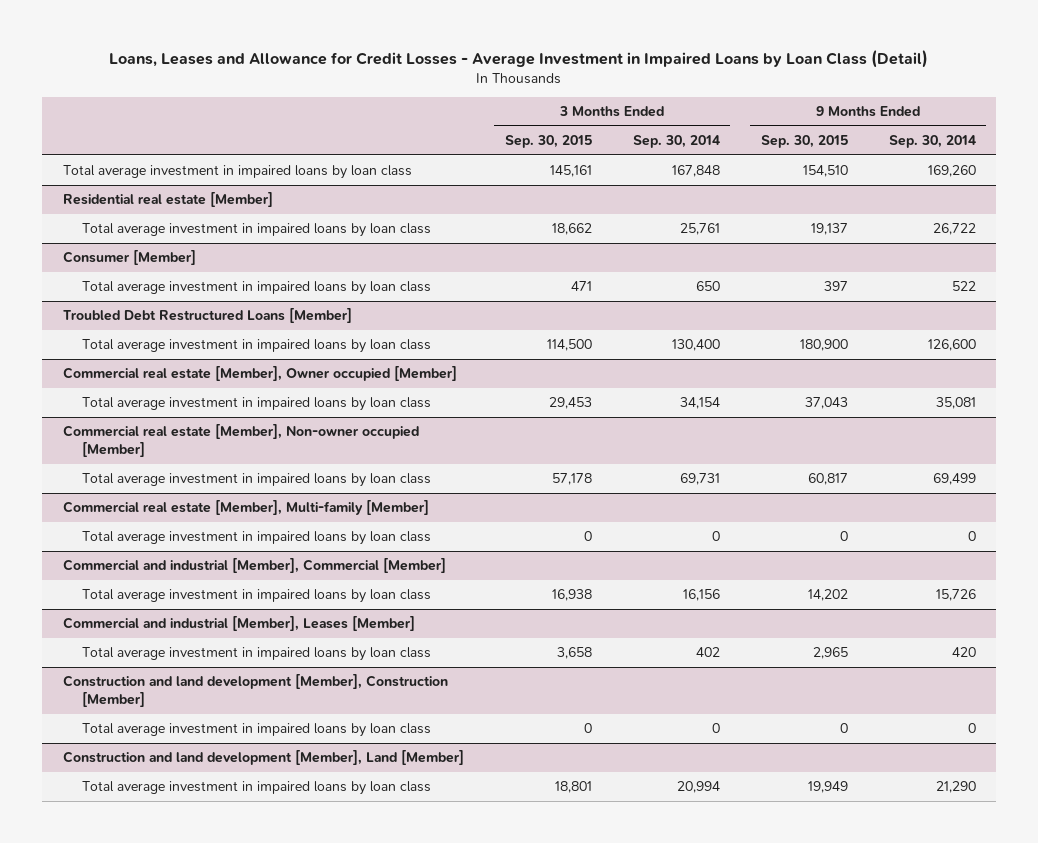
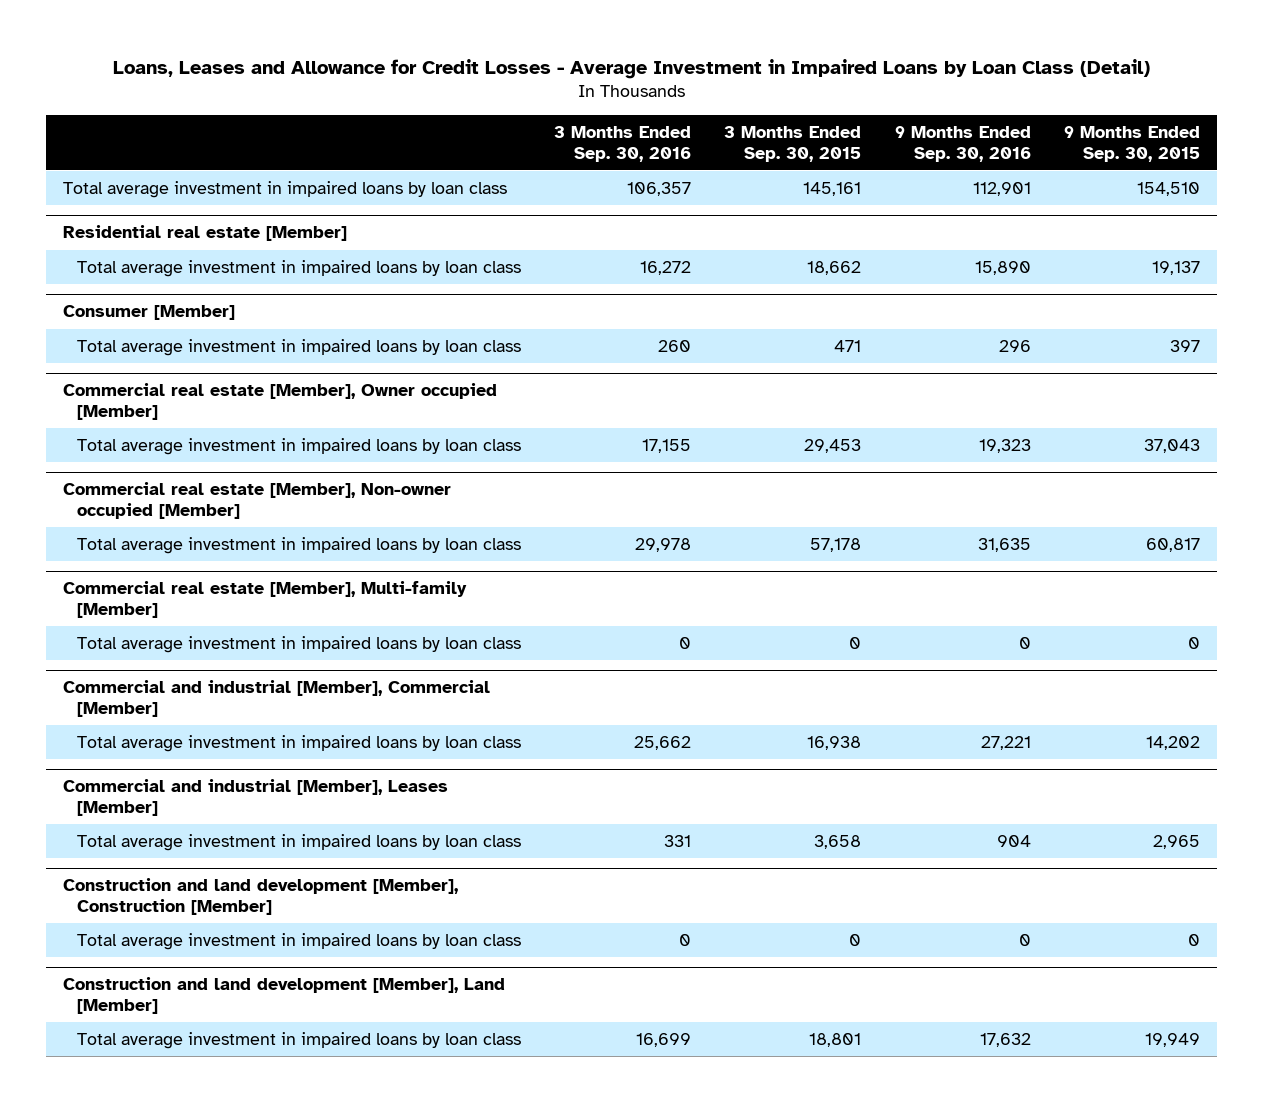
[632,135,720,149] Sep. 30, 2014 -> none
[888,135,976,149] Sep. 30, 2014 -> none
none -> [553,126,691,162] 3 Months Ended Sep. 30, 2016
none -> [894,126,1031,162] 9 Months Ended Sep. 30, 2016
[62,308,352,324] Troubled Debt Restructured Loans [Member] -> none
[82,339,432,354] Total average investment in impaired loans by loan class -> none

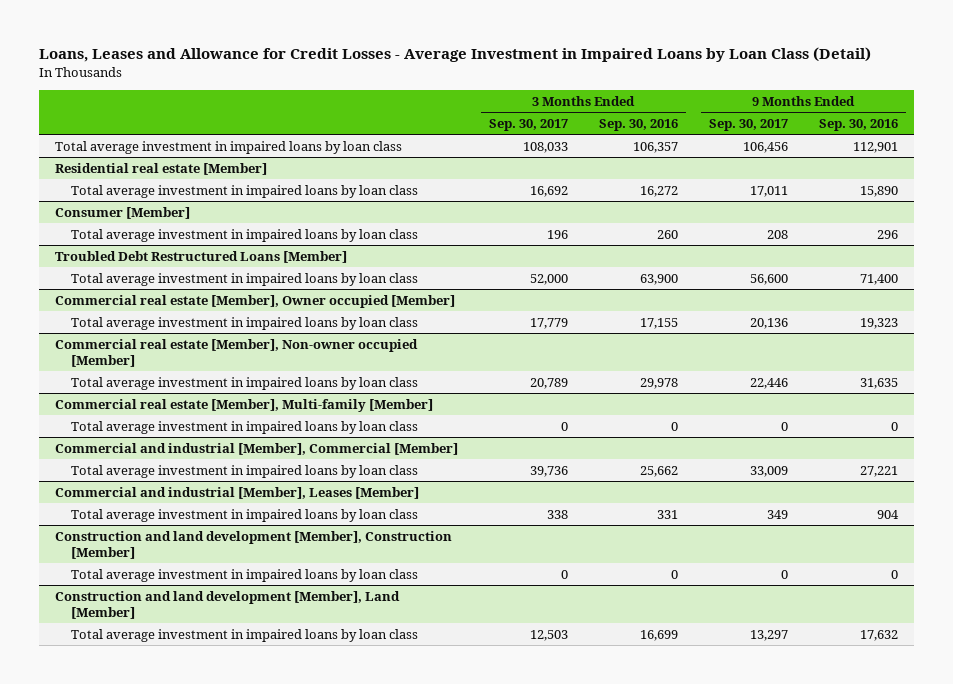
[724,126,862,162] 3 Months Ended Sep. 30, 2015 -> none
[1063,126,1200,162] 9 Months Ended Sep. 30, 2015 -> none
none -> [488,118,568,131] Sep. 30, 2017
none -> [708,118,788,131] Sep. 30, 2017
none -> [54,250,347,263] Troubled Debt Restructured Loans [Member]
none -> [70,272,418,286] Total average investment in impaired loans by loan class

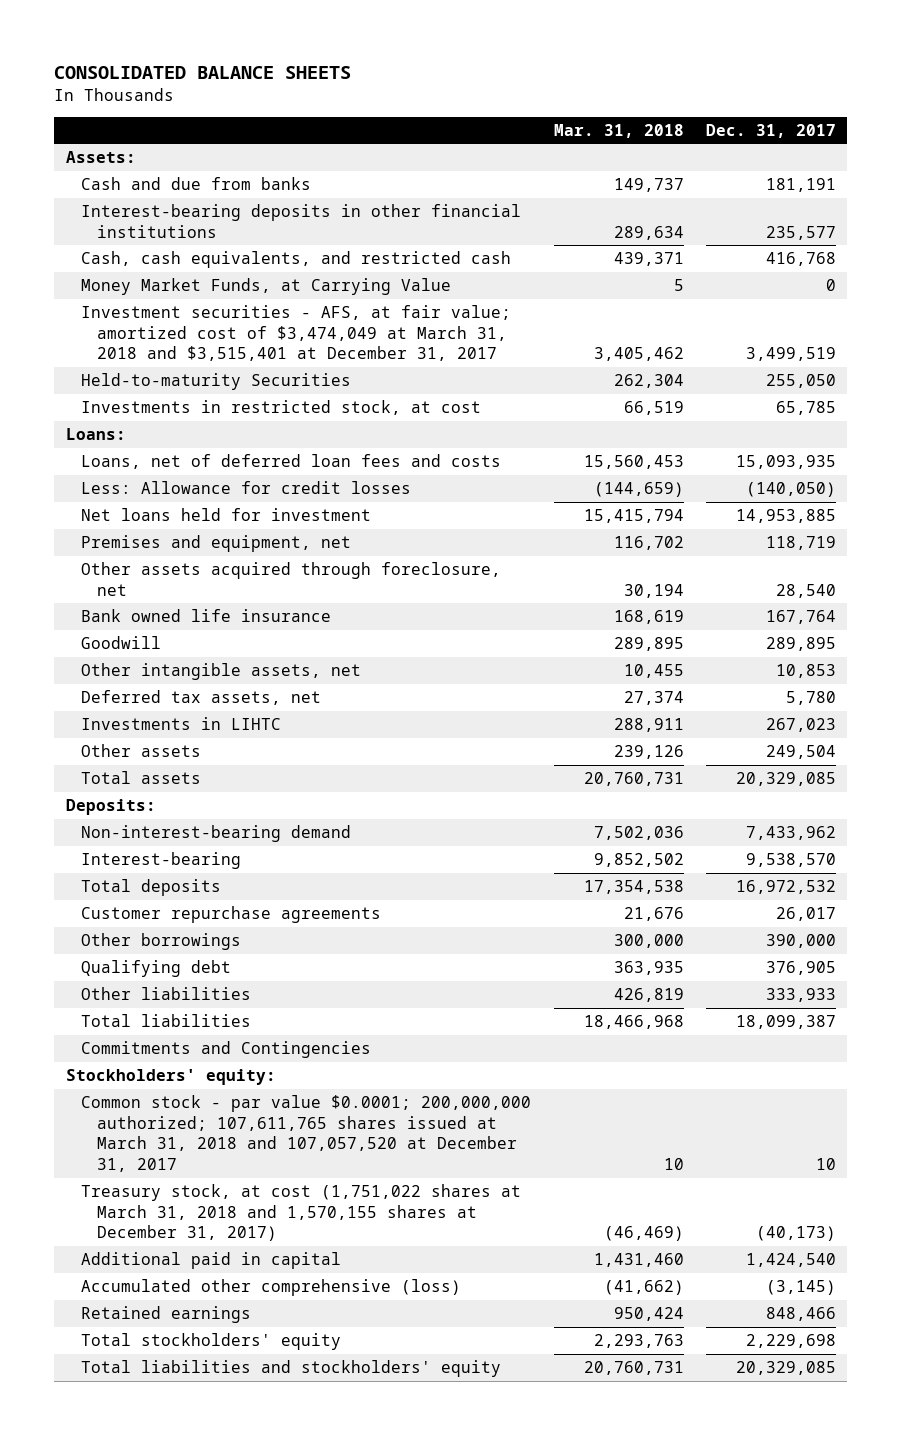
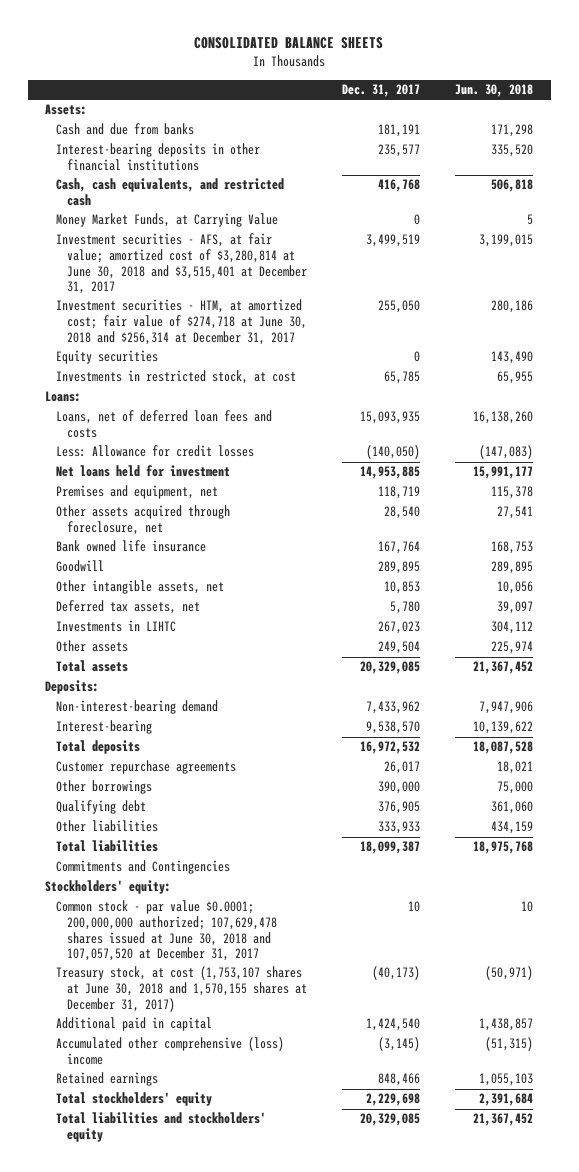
[553,123,684,138] Mar. 31, 2018 -> none
none -> [455,84,534,98] Jun. 30, 2018
[81,305,512,362] Investment securities - AFS, at fair value; amortized cost of $3,474,049 at March 31, 2018 and $3,515,401 at December 31, 2017 -> [56,233,307,295] Investment securities - AFS, at fair value; amortized cost of $3,280,814 at June 30, 2018 and $3,515,401 at December 31, 2017
[81,373,352,391] Held-to-maturity Securities -> [56,299,307,345] Investment securities - HTM, at amortized cost; fair value of $274,718 at June 30, 2018 and $256,314 at December 31, 2017
none -> [56,350,159,365] Equity securities
[81,1095,532,1172] Common stock - par value $0.0001; 200,000,000 authorized; 107,611,765 shares issued at March 31, 2018 and 107,057,520 at December 31, 2017 -> [56,900,277,962] Common stock - par value $0.0001; 200,000,000 authorized; 107,629,478 shares issued at June 30, 2018 and 107,057,520 at December 31, 2017
[81,1184,522,1242] Treasury stock, at cost (1,751,022 shares at March 31, 2018 and 1,570,155 shares at December 31, 2017) -> [56,966,307,1012] Treasury stock, at cost (1,753,107 shares at June 30, 2018 and 1,570,155 shares at December 31, 2017)
[81,1279,462,1297] Accumulated other comprehensive (loss) -> [56,1037,285,1066] Accumulated other comprehensive (loss) income

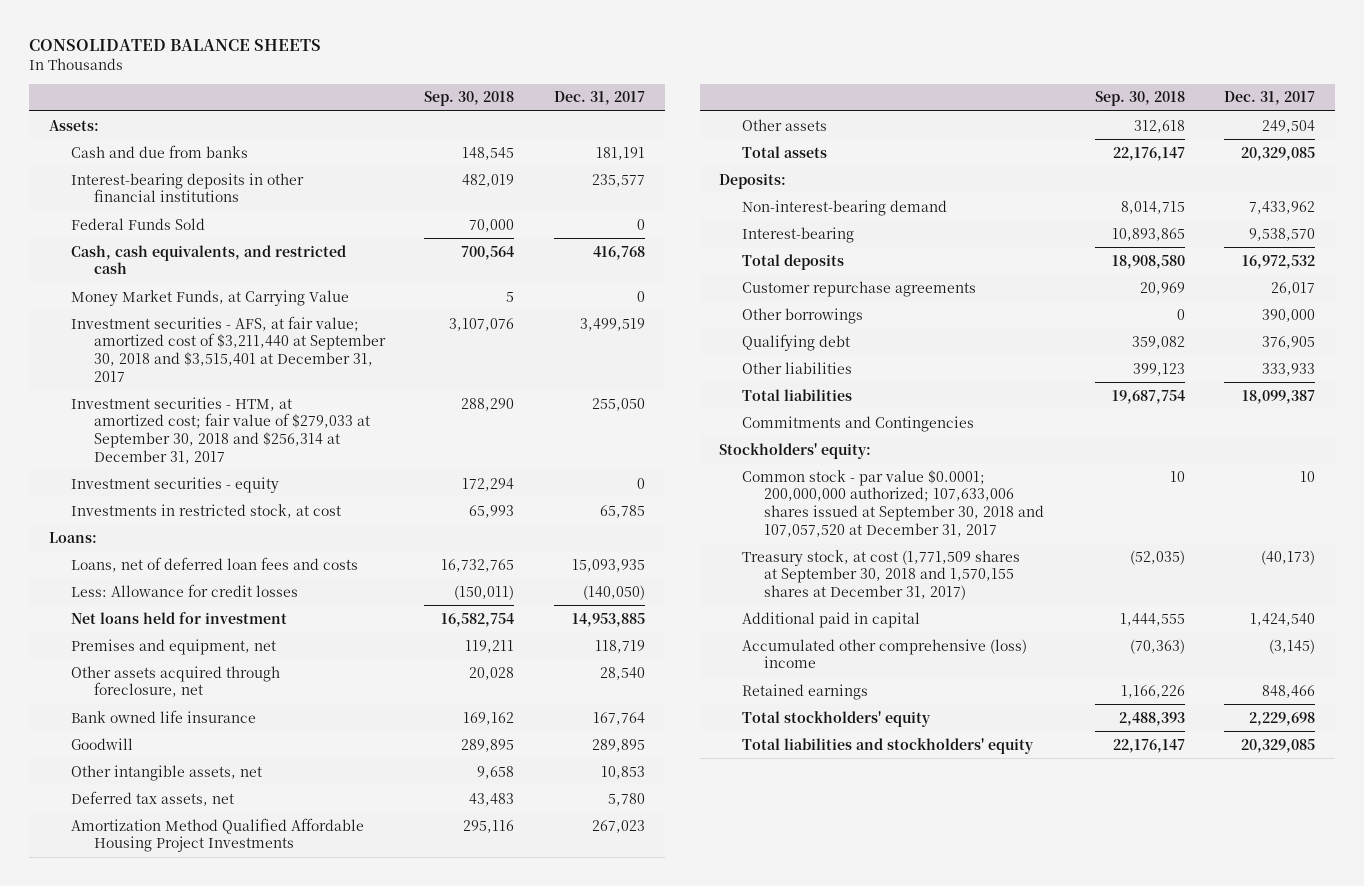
[455,84,534,98] Jun. 30, 2018 -> none
none -> [424,91,515,107] Sep. 30, 2018
none -> [71,217,206,230] Federal Funds Sold
[56,233,307,295] Investment securities - AFS, at fair value; amortized cost of $3,280,814 at June 30, 2018 and $3,515,401 at December 31, 2017 -> [71,315,386,382] Investment securities - AFS, at fair value; amortized cost of $3,211,440 at September 30, 2018 and $3,515,401 at December 31, 2017
[56,299,307,345] Investment securities - HTM, at amortized cost; fair value of $274,718 at June 30, 2018 and $256,314 at December 31, 2017 -> [71,396,370,464] Investment securities - HTM, at amortized cost; fair value of $279,033 at September 30, 2018 and $256,314 at December 31, 2017
[56,350,159,365] Equity securities -> [71,476,280,493] Investment securities - equity
[56,620,177,633] Investments in LIHTC -> [71,817,365,853] Amortization Method Qualified Affordable Housing Project Investments
[56,900,277,962] Common stock - par value $0.0001; 200,000,000 authorized; 107,629,478 shares issued at June 30, 2018 and 107,057,520 at December 31, 2017 -> [741,469,1045,537] Common stock - par value $0.0001; 200,000,000 authorized; 107,633,006 shares issued at September 30, 2018 and 107,057,520 at December 31, 2017
[56,966,307,1012] Treasury stock, at cost (1,753,107 shares at June 30, 2018 and 1,570,155 shares at December 31, 2017) -> [741,549,1020,600] Treasury stock, at cost (1,771,509 shares at September 30, 2018 and 1,570,155 shares at December 31, 2017)

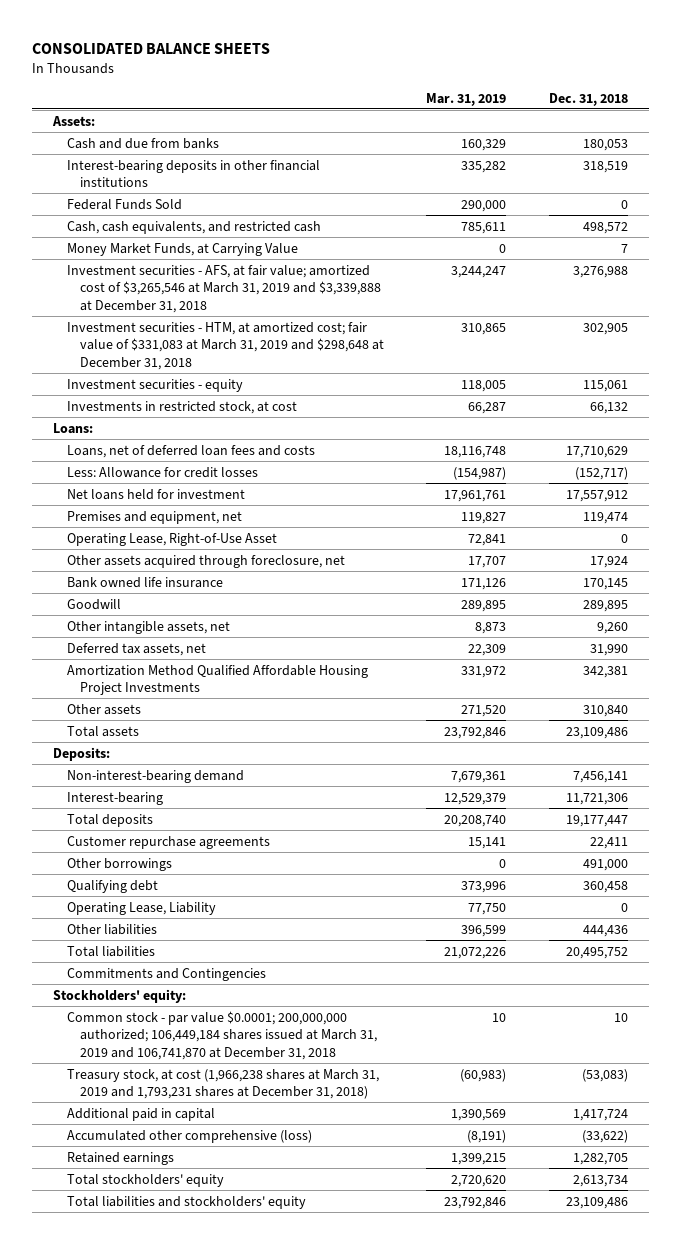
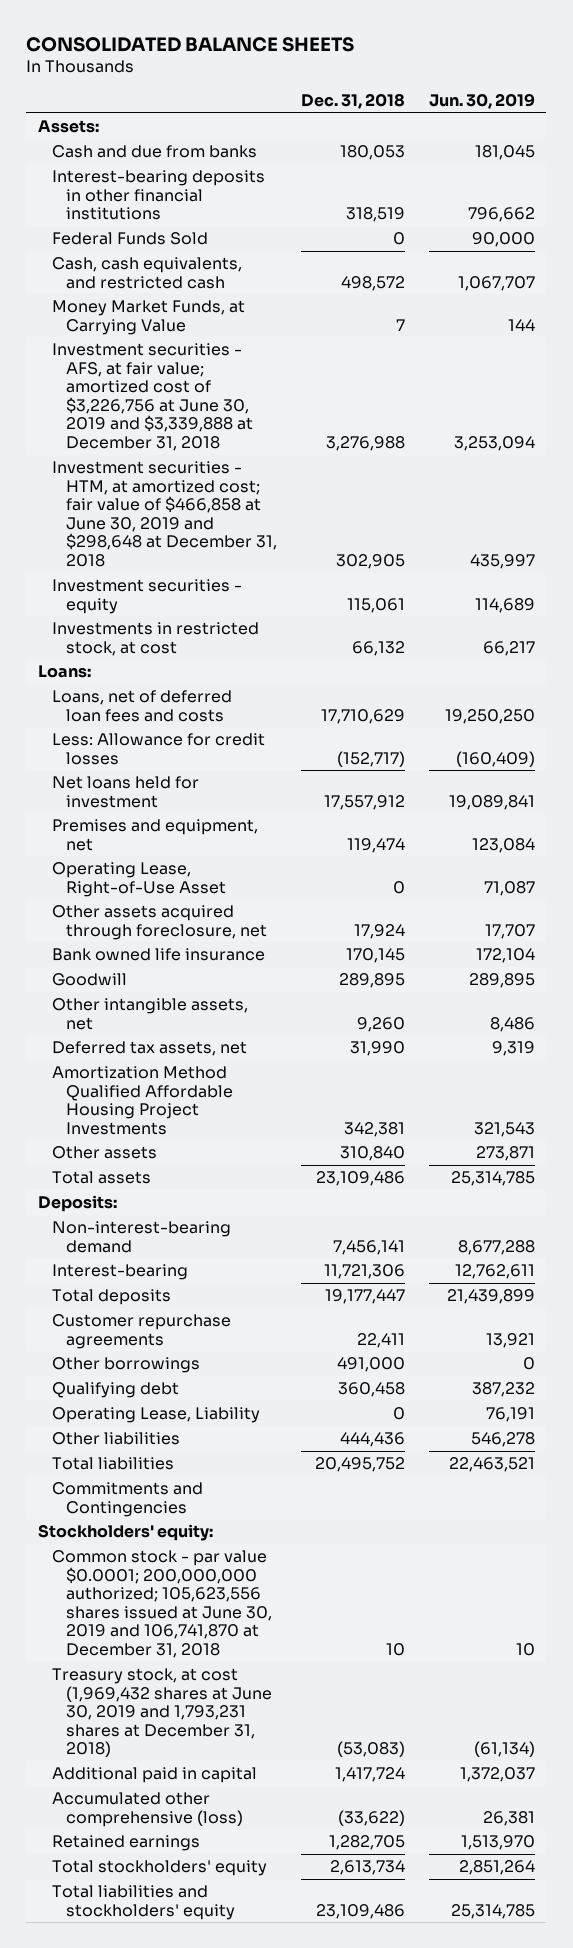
[426,92,507,106] Mar. 31, 2019 -> none
none -> [428,93,535,110] Jun. 30, 2019
[66,264,382,313] Investment securities - AFS, at fair value; amortized cost of $3,265,546 at March 31, 2019 and $3,339,888 at December 31, 2018 -> [52,343,254,452] Investment securities - AFS, at fair value; amortized cost of $3,226,756 at June 30, 2019 and $3,339,888 at December 31, 2018
[66,321,385,370] Investment securities - HTM, at amortized cost; fair value of $331,083 at March 31, 2019 and $298,648 at December 31, 2018 -> [52,461,278,568] Investment securities - HTM, at amortized cost; fair value of $466,858 at June 30, 2019 and $298,648 at December 31, 2018
[66,1010,378,1060] Common stock - par value $0.0001; 200,000,000 authorized; 106,449,184 shares issued at March 31, 2019 and 106,741,870 at December 31, 2018 -> [52,1550,273,1659] Common stock - par value $0.0001; 200,000,000 authorized; 105,623,556 shares issued at June 30, 2019 and 106,741,870 at December 31, 2018
[66,1068,379,1100] Treasury stock, at cost (1,966,238 shares at March 31, 2019 and 1,793,231 shares at December 31, 2018) -> [52,1668,273,1758] Treasury stock, at cost (1,969,432 shares at June 30, 2019 and 1,793,231 shares at December 31, 2018)

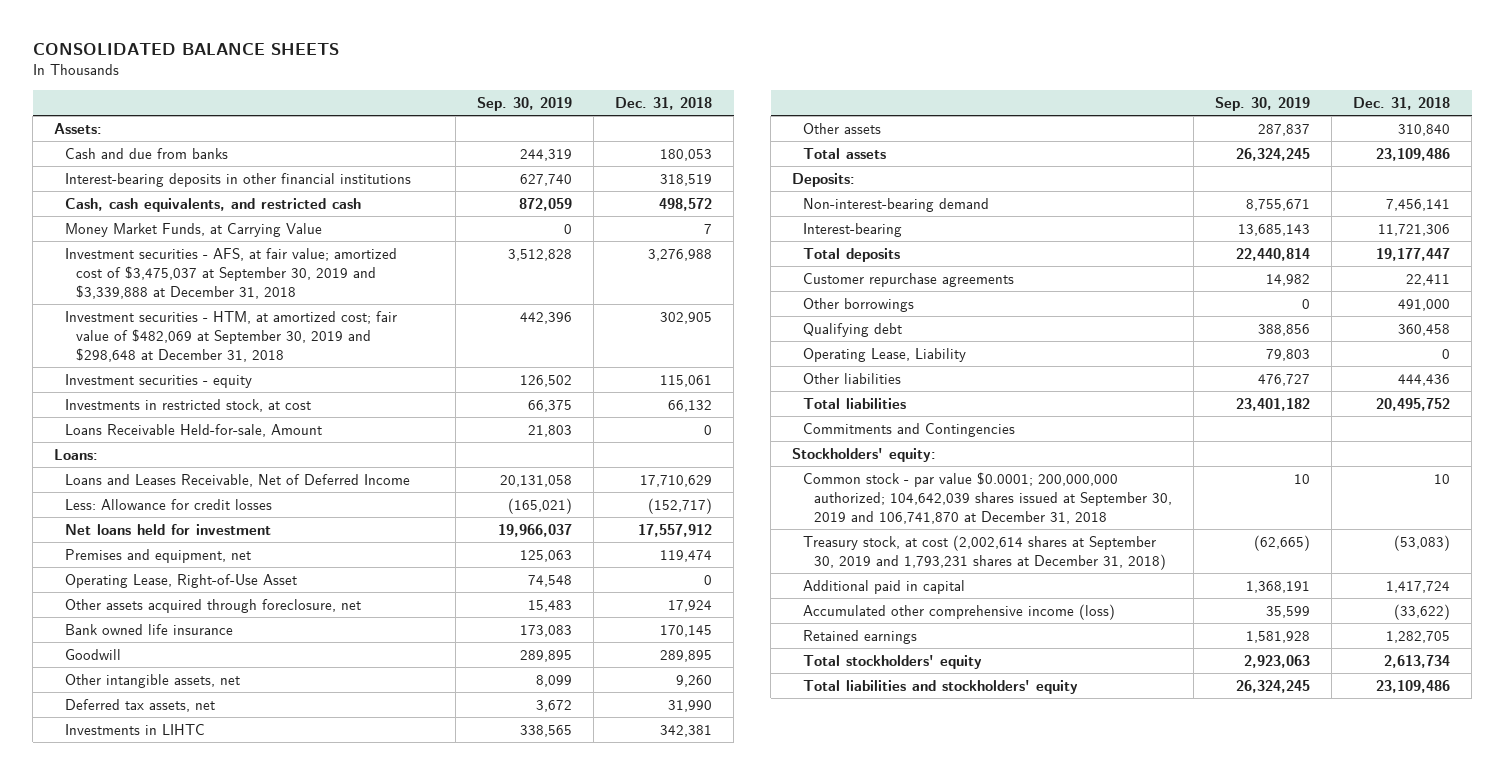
[428,93,535,110] Jun. 30, 2019 -> none
none -> [477,96,573,111] Sep. 30, 2019
[52,232,209,246] Federal Funds Sold -> none
[52,343,254,452] Investment securities - AFS, at fair value; amortized cost of $3,226,756 at June 30, 2019 and $3,339,888 at December 31, 2018 -> [65,247,398,299] Investment securities - AFS, at fair value; amortized cost of $3,475,037 at September 30, 2019 and $3,339,888 at December 31, 2018
[52,461,278,568] Investment securities - HTM, at amortized cost; fair value of $466,858 at June 30, 2019 and $298,648 at December 31, 2018 -> [65,310,398,362] Investment securities - HTM, at amortized cost; fair value of $482,069 at September 30, 2019 and $298,648 at December 31, 2018
none -> [65,423,323,437] Loans Receivable Held-for-sale, Amount
[52,690,233,722] Loans, net of deferred loan fees and costs -> [65,473,411,487] Loans and Leases Receivable, Net of Deferred Income
[52,1066,234,1135] Amortization Method Qualified Affordable Housing Project Investments -> [65,723,206,735] Investments in LIHTC
[52,1550,273,1659] Common stock - par value $0.0001; 200,000,000 authorized; 105,623,556 shares issued at June 30, 2019 and 106,741,870 at December 31, 2018 -> [802,471,1172,524] Common stock - par value $0.0001; 200,000,000 authorized; 104,642,039 shares issued at September 30, 2019 and 106,741,870 at December 31, 2018
[52,1668,273,1758] Treasury stock, at cost (1,969,432 shares at June 30, 2019 and 1,793,231 shares at December 31, 2018) -> [802,534,1166,570] Treasury stock, at cost (2,002,614 shares at September 30, 2019 and 1,793,231 shares at December 31, 2018)
[52,1792,244,1827] Accumulated other comprehensive (loss) -> [802,603,1115,620] Accumulated other comprehensive income (loss)

